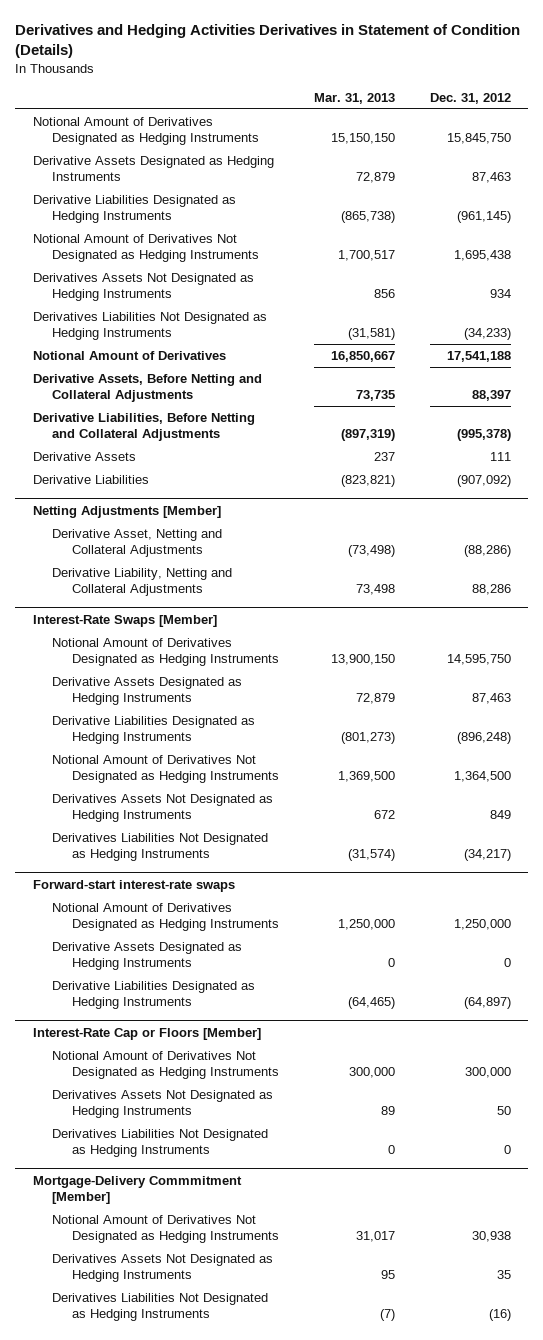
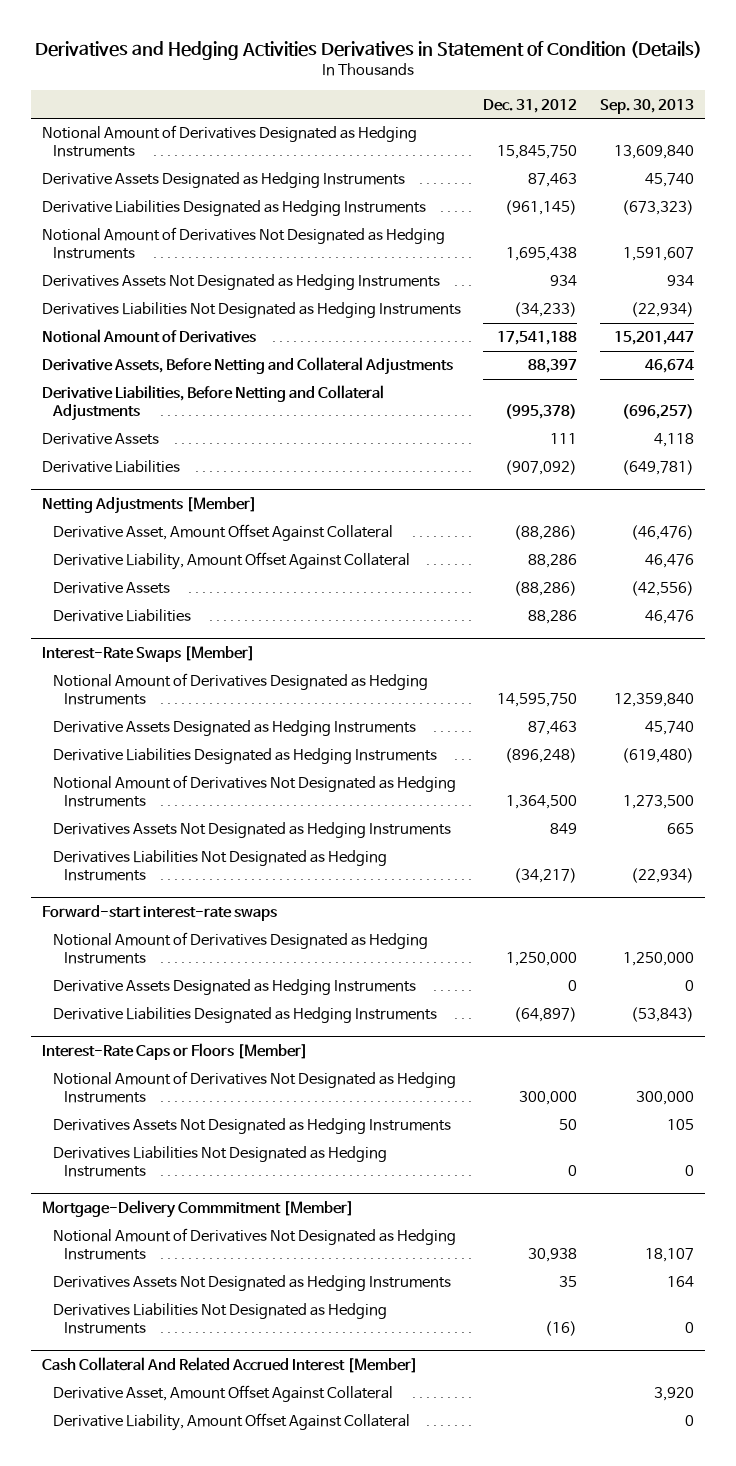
[313,92,395,104] Mar. 31, 2013 -> none
none -> [599,98,694,114] Sep. 30, 2013
[52,529,223,557] Derivative Asset, Netting and Collateral Adjustments -> [52,524,393,542] Derivative Asset, Amount Offset Against Collateral
[52,568,233,596] Derivative Liability, Netting and Collateral Adjustments -> [52,552,410,571] Derivative Liability, Amount Offset Against Collateral
none -> [52,582,170,595] Derivative Assets
none -> [52,609,191,623] Derivative Liabilities
[32,1027,261,1040] Interest-Rate Cap or Floors [Member] -> [42,1043,309,1061] Interest-Rate Caps or Floors [Member]
none -> [42,1357,419,1374] Cash Collateral And Related Accrued Interest [Member]
none -> [52,1385,393,1403] Derivative Asset, Amount Offset Against Collateral
none -> [52,1413,410,1432] Derivative Liability, Amount Offset Against Collateral

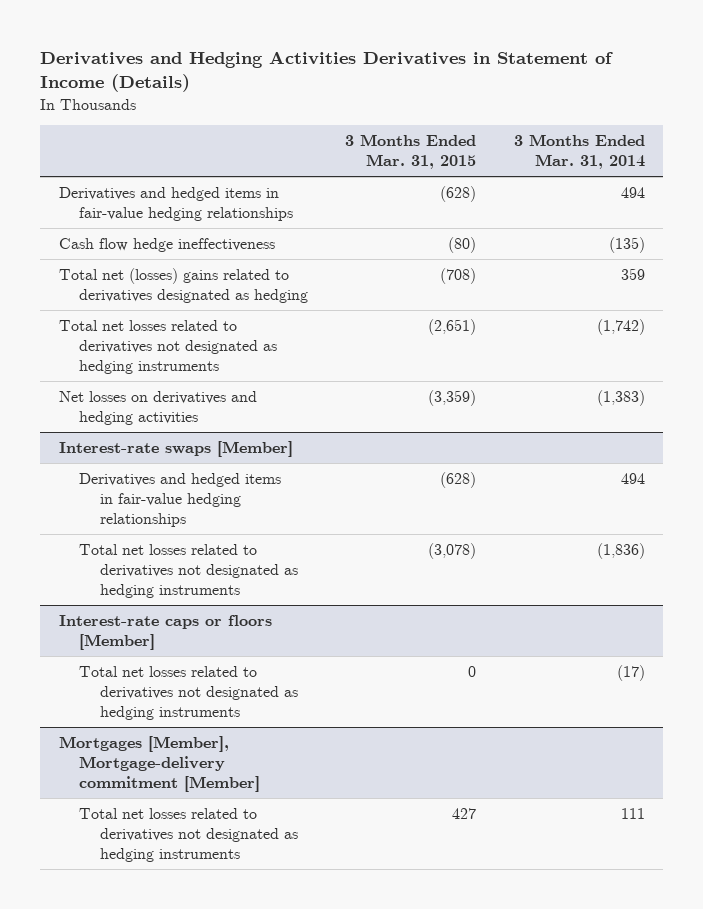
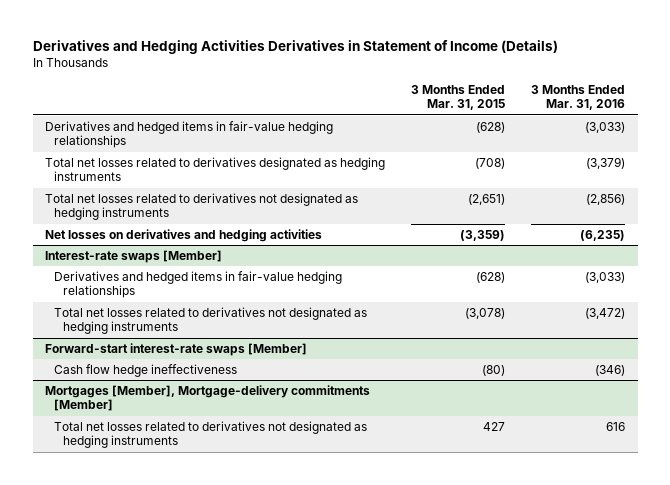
[513,134,645,170] 3 Months Ended Mar. 31, 2014 -> none
none -> [530,85,625,111] 3 Months Ended Mar. 31, 2016
[58,237,275,252] Cash flow hedge ineffectiveness -> none
[58,267,309,304] Total net (losses) gains related to derivatives designated as hedging -> [45,157,386,182] Total net losses related to derivatives designated as hedging instruments
[58,614,272,651] Interest-rate caps or floors [Member] -> none
[79,665,298,721] Total net losses related to derivatives not designated as hedging instruments -> none
none -> [45,343,308,357] Forward-start interest-rate swaps [Member]
none -> [54,364,238,378] Cash flow hedge ineffectiveness
[58,735,261,793] Mortgages [Member], Mortgage-delivery commitment [Member] -> [45,385,371,412] Mortgages [Member], Mortgage-delivery commitments [Member]

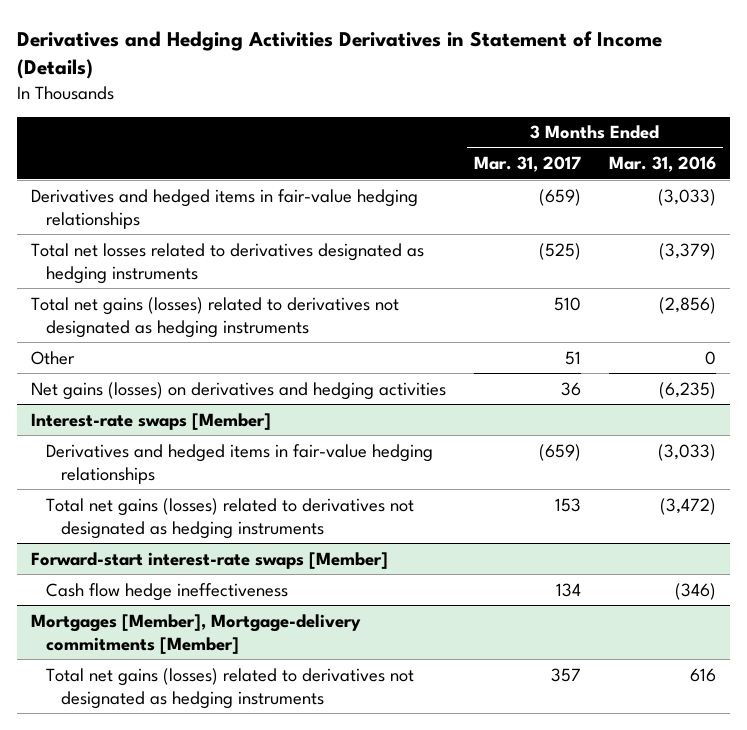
[411,85,506,111] 3 Months Ended Mar. 31, 2015 -> none
none -> [474,156,582,173] Mar. 31, 2017
[45,193,359,221] Total net losses related to derivatives not designated as hedging instruments -> [31,296,400,338] Total net gains (losses) related to derivatives not designated as hedging instruments
none -> [31,350,76,365] Other
[45,229,323,243] Net losses on derivatives and hedging activities -> [31,381,447,400] Net gains (losses) on derivatives and hedging activities
[54,307,368,335] Total net losses related to derivatives not designated as hedging instruments -> [46,497,415,539] Total net gains (losses) related to derivatives not designated as hedging instruments
[54,421,368,449] Total net losses related to derivatives not designated as hedging instruments -> [46,667,415,709] Total net gains (losses) related to derivatives not designated as hedging instruments

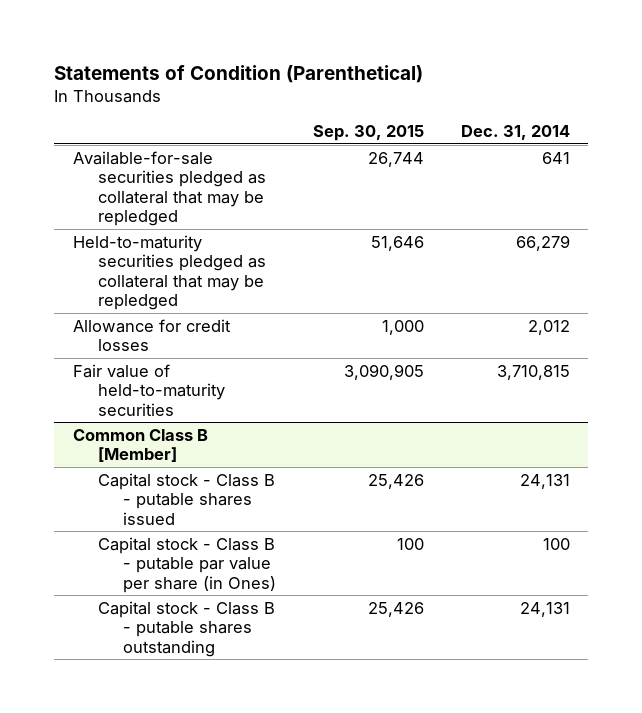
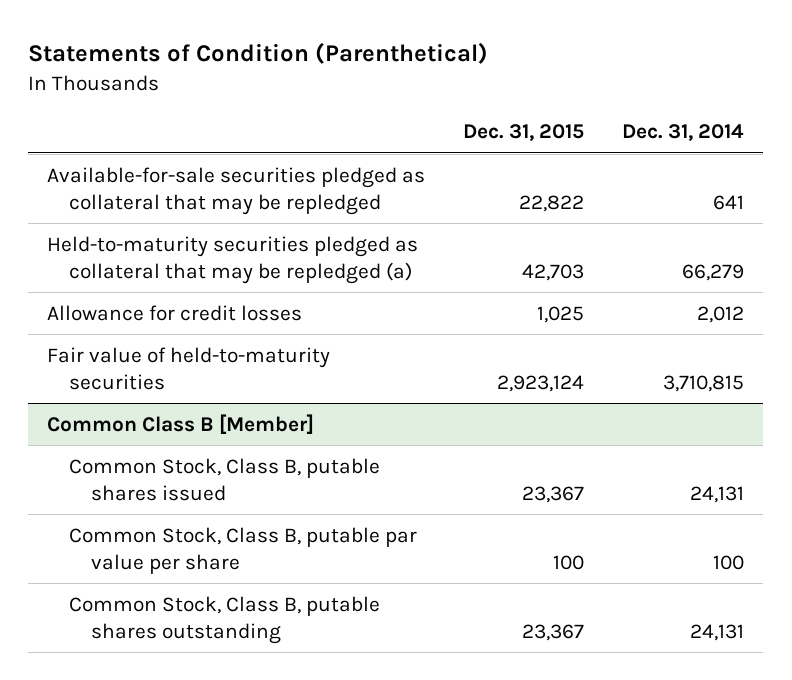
[312,124,424,141] Sep. 30, 2015 -> none
none -> [463,124,585,142] Dec. 31, 2015
[72,234,266,311] Held-to-maturity securities pledged as collateral that may be repledged -> [47,235,419,284] Held-to-maturity securities pledged as collateral that may be repledged (a)
[97,472,275,525] Capital stock - Class B - putable shares issued -> [69,457,381,501] Common Stock, Class B, putable shares issued
[97,536,277,593] Capital stock - Class B - putable par value per share (in Ones) -> [69,526,418,574] Common Stock, Class B, putable par value per share
[97,600,275,657] Capital stock - Class B - putable shares outstanding -> [69,595,381,644] Common Stock, Class B, putable shares outstanding

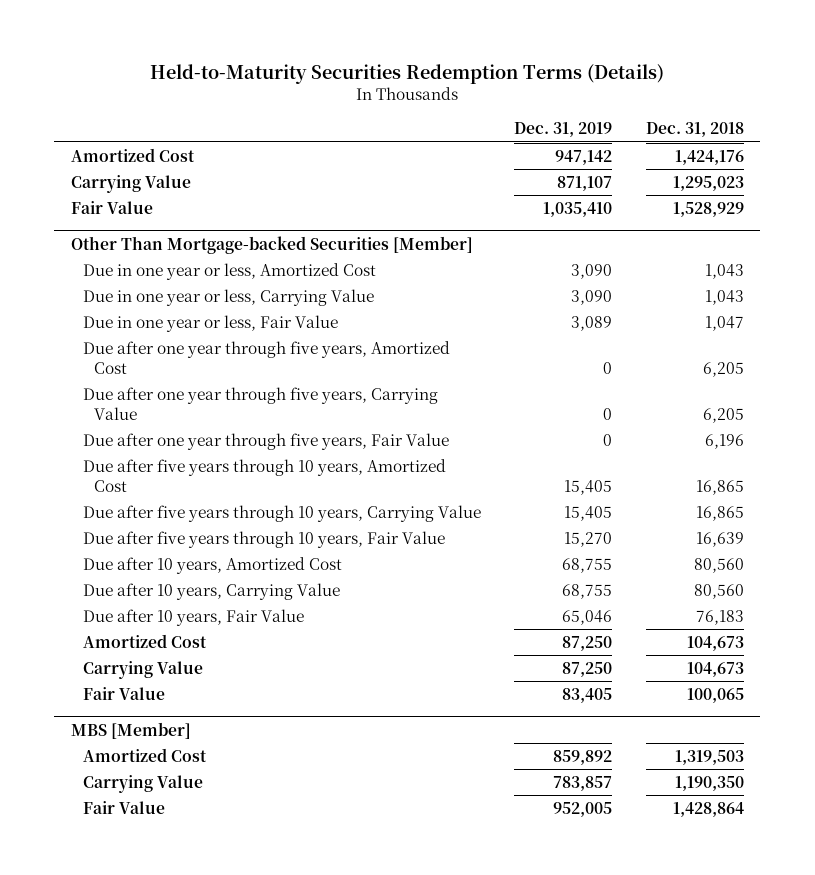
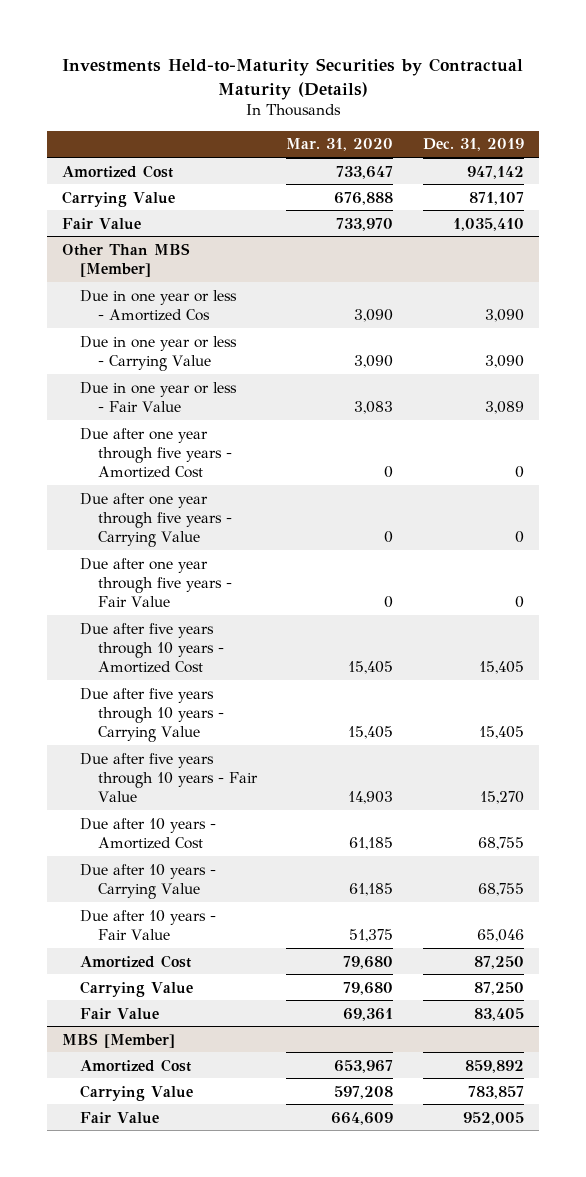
[150,63,665,84] Held-to-Maturity Securities Redemption Terms (Details) -> [61,57,523,100] Investments Held-to-Maturity Securities by Contractual Maturity (Details)
[645,122,744,138] Dec. 31, 2018 -> none
none -> [286,138,394,152] Mar. 31, 2020
[71,235,474,254] Other Than Mortgage-backed Securities [Member] -> [61,242,190,277] Other Than MBS [Member]
[82,262,376,280] Due in one year or less, Amortized Cost -> [79,289,237,321] Due in one year or less - Amortized Cos
[82,288,374,306] Due in one year or less, Carrying Value -> [79,335,237,371] Due in one year or less - Carrying Value
[82,314,338,332] Due in one year or less, Fair Value -> [79,381,237,412] Due in one year or less - Fair Value
[82,340,450,374] Due after one year through five years, Amortized Cost -> [79,427,232,479] Due after one year through five years - Amortized Cost
[82,386,438,420] Due after one year through five years, Carrying Value -> [79,492,232,548] Due after one year through five years - Carrying Value
[82,432,449,450] Due after one year through five years, Fair Value -> [79,557,232,608] Due after one year through five years - Fair Value
[82,458,446,492] Due after five years through 10 years, Amortized Cost -> [79,622,224,674] Due after five years through 10 years - Amortized Cost
[82,504,481,522] Due after five years through 10 years, Carrying Value -> [79,687,224,743] Due after five years through 10 years - Carrying Value
[82,530,445,548] Due after five years through 10 years, Fair Value -> [79,752,258,803] Due after five years through 10 years - Fair Value
[82,556,342,574] Due after 10 years, Amortized Cost -> [79,817,216,849] Due after 10 years - Amortized Cost
[82,582,340,600] Due after 10 years, Carrying Value -> [79,863,216,899] Due after 10 years - Carrying Value
[82,608,304,626] Due after 10 years, Fair Value -> [79,909,216,940] Due after 10 years - Fair Value

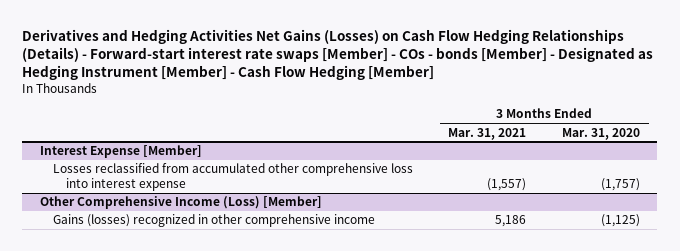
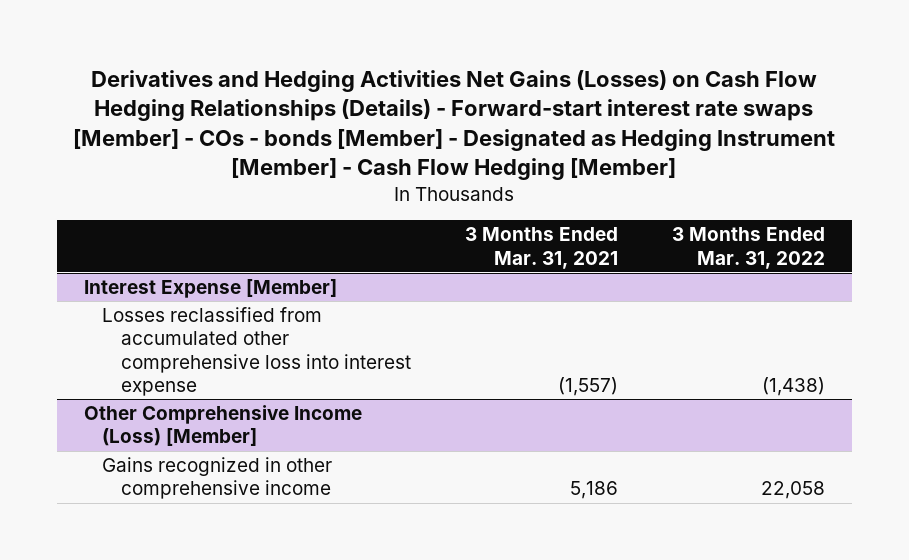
[561,127,640,140] Mar. 31, 2020 -> none
none -> [671,227,825,269] 3 Months Ended Mar. 31, 2022
[53,214,376,228] Gains (losses) recognized in other comprehensive income -> [102,457,333,500] Gains recognized in other comprehensive income

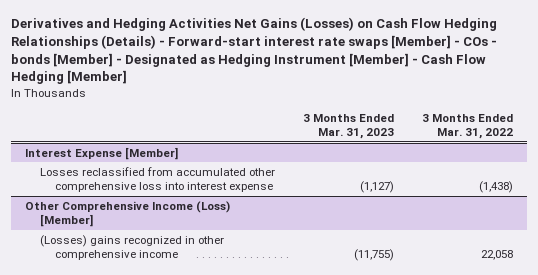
[464,227,618,269] 3 Months Ended Mar. 31, 2021 -> none
none -> [303,113,395,140] 3 Months Ended Mar. 31, 2023
[102,457,333,500] Gains recognized in other comprehensive income -> [40,234,225,261] (Losses) gains recognized in other comprehensive income

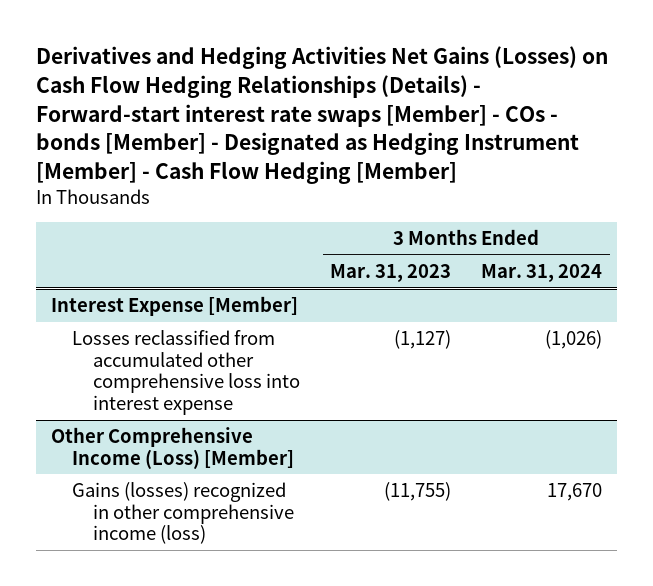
[422,113,514,140] 3 Months Ended Mar. 31, 2022 -> none
none -> [481,264,603,283] Mar. 31, 2024
[40,234,225,261] (Losses) gains recognized in other comprehensive income -> [72,482,295,545] Gains (losses) recognized in other comprehensive income (loss)

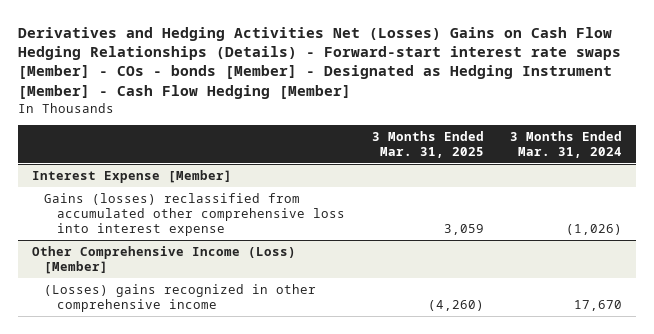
[35,46,608,184] Derivatives and Hedging Activities Net Gains (Losses) on Cash Flow Hedging Relationships (Details) - Forward-start interest rate swaps [Member] - COs - bonds [Member] - Designated as Hedging Instrument [Member] - Cash Flow Hedging [Member] -> [18,26,622,99] Derivatives and Hedging Activities Net (Losses) Gains on Cash Flow Hedging Relationships (Details) - Forward-start interest rate swaps [Member] - COs - bonds [Member] - Designated as Hedging Instrument [Member] - Cash Flow Hedging [Member]
[330,264,452,283] Mar. 31, 2023 -> none
none -> [371,130,484,159] 3 Months Ended Mar. 31, 2025
[72,330,301,415] Losses reclassified from accumulated other comprehensive loss into interest expense -> [44,192,346,237] Gains (losses) reclassified from accumulated other comprehensive loss into interest expense
[72,482,295,545] Gains (losses) recognized in other comprehensive income (loss) -> [44,283,317,312] (Losses) gains recognized in other comprehensive income

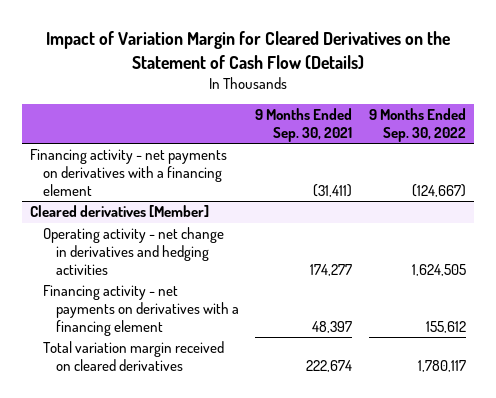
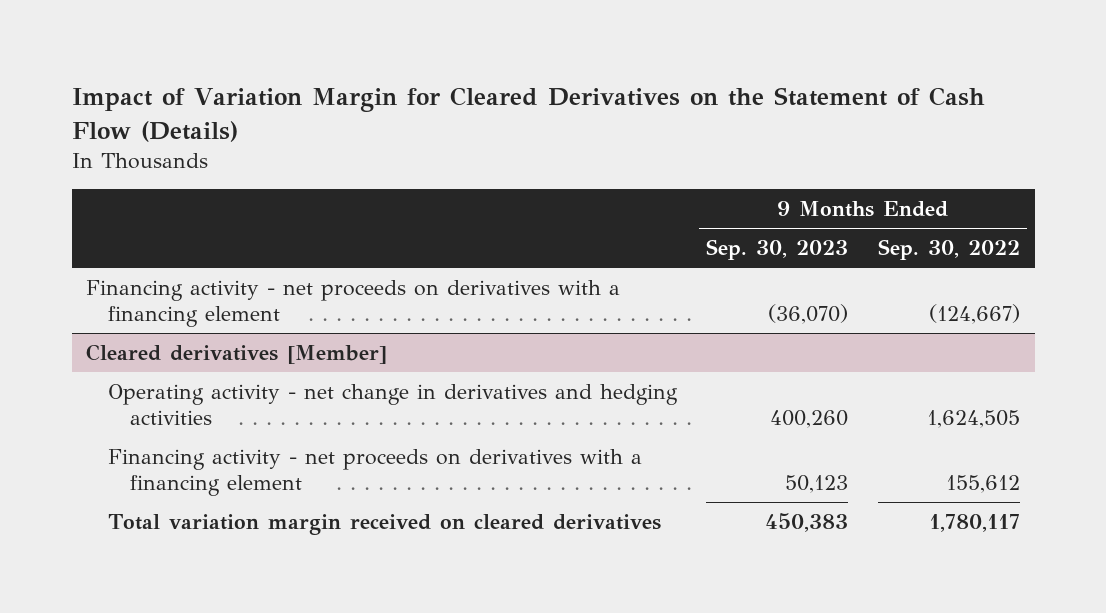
[255,108,353,143] 9 Months Ended Sep. 30, 2021 -> none
none -> [706,239,849,261] Sep. 30, 2023
[30,149,228,196] Financing activity - net payments on derivatives with a financing element -> [86,279,621,328] Financing activity - net proceeds on derivatives with a financing element
[42,285,239,336] Financing activity - net payments on derivatives with a financing element -> [107,448,642,497] Financing activity - net proceeds on derivatives with a financing element

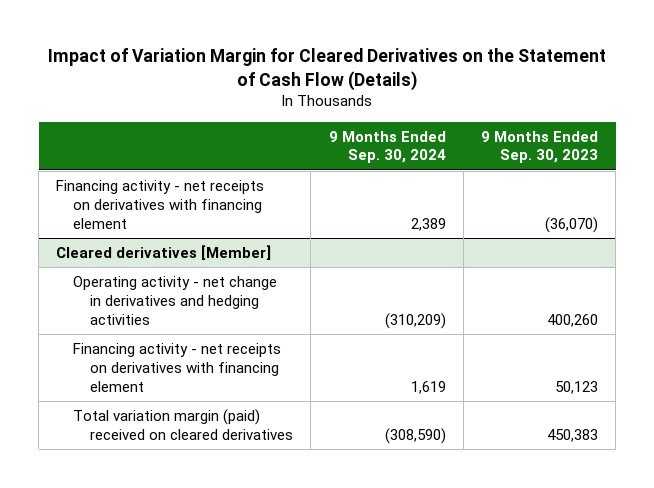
[877,239,1020,261] Sep. 30, 2022 -> none
none -> [328,130,446,164] 9 Months Ended Sep. 30, 2024
[86,279,621,328] Financing activity - net proceeds on derivatives with a financing element -> [56,180,265,229] Financing activity - net receipts on derivatives with financing element
[107,448,642,497] Financing activity - net proceeds on derivatives with a financing element -> [73,343,282,392] Financing activity - net receipts on derivatives with financing element
[107,513,661,535] Total variation margin received on cleared derivatives -> [73,409,294,440] Total variation margin (paid) received on cleared derivatives

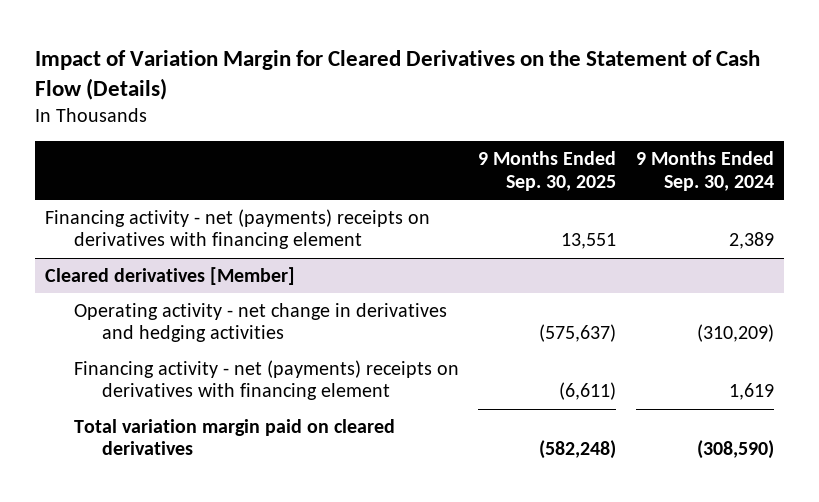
[480,130,598,164] 9 Months Ended Sep. 30, 2023 -> none
none -> [478,151,617,191] 9 Months Ended Sep. 30, 2025
[56,180,265,229] Financing activity - net receipts on derivatives with financing element -> [45,208,431,250] Financing activity - net (payments) receipts on derivatives with financing element
[73,343,282,392] Financing activity - net receipts on derivatives with financing element -> [73,359,459,401] Financing activity - net (payments) receipts on derivatives with financing element
[73,409,294,440] Total variation margin (paid) received on cleared derivatives -> [73,418,395,456] Total variation margin paid on cleared derivatives

